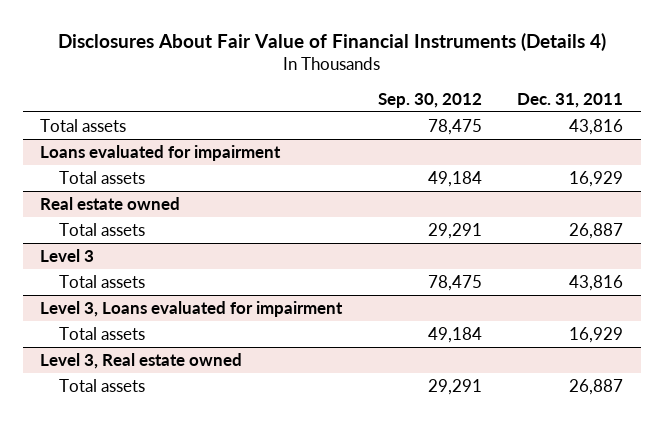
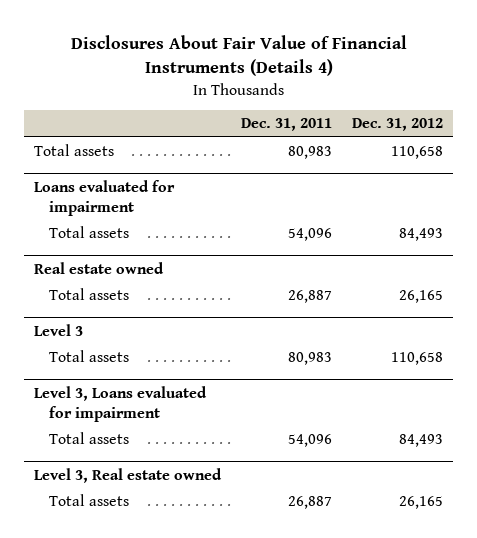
[377,92,482,108] Sep. 30, 2012 -> none
none -> [351,118,443,132] Dec. 31, 2012
[568,118,623,135] 43,816 -> [288,146,333,160] 80,983
[568,170,623,187] 16,929 -> [288,228,333,242] 54,096
[568,274,623,291] 43,816 -> [288,352,333,366] 80,983
[568,326,623,343] 16,929 -> [288,434,333,448] 54,096

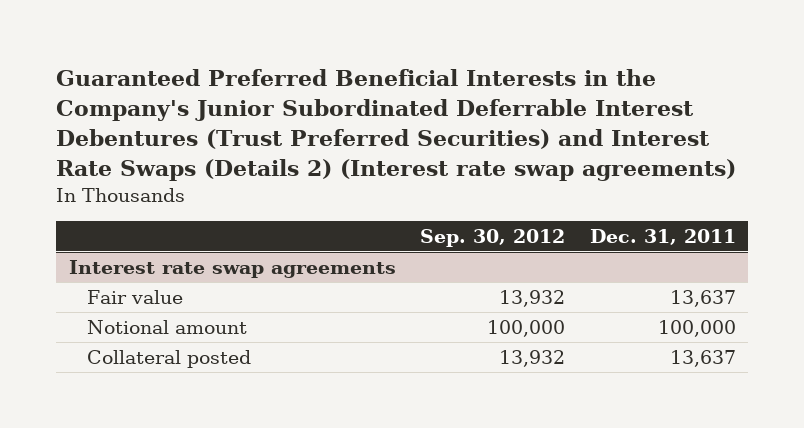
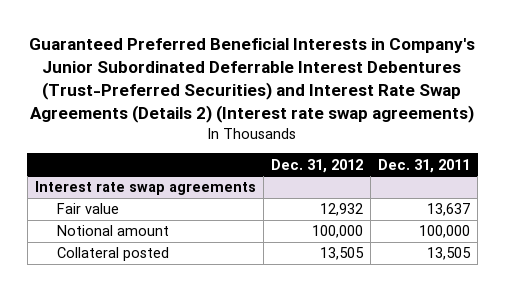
[56,69,737,181] Guaranteed Preferred Beneficial Interests in the Company's Junior Subordinated Deferrable Interest Debentures (Trust Preferred Securities) and Interest Rate Swaps (Details 2) (Interest rate swap agreements) -> [29,38,476,123] Guaranteed Preferred Beneficial Interests in Company's Junior Subordinated Deferrable Interest Debentures (Trust-Preferred Securities) and Interest Rate Swap Agreements (Details 2) (Interest rate swap agreements)
[420,228,566,247] Sep. 30, 2012 -> none
none -> [270,158,363,173] Dec. 31, 2012
[669,350,736,368] 13,637 -> [427,247,472,261] 13,505

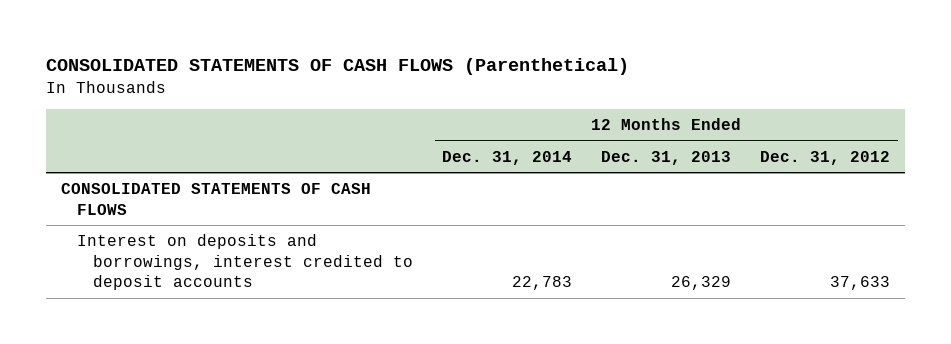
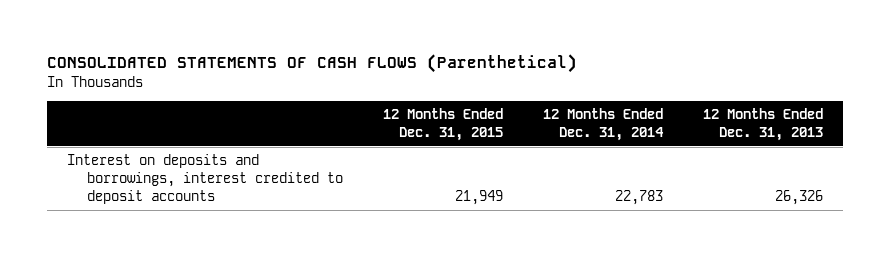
[760,150,891,165] Dec. 31, 2012 -> none
none -> [382,108,503,142] 12 Months Ended Dec. 31, 2015
[60,183,371,215] CONSOLIDATED STATEMENTS OF CASH FLOWS -> none
[671,275,732,290] 26,329 -> [774,190,823,206] 26,326

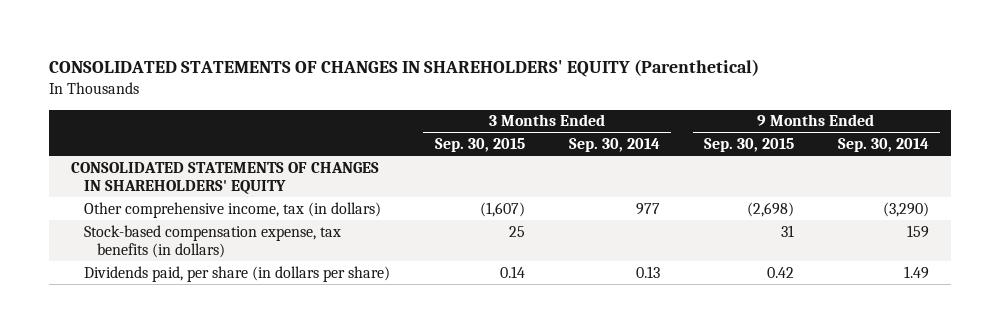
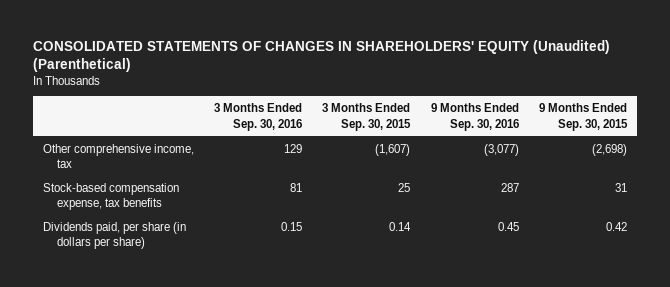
[49,59,760,78] CONSOLIDATED STATEMENTS OF CHANGES IN SHAREHOLDERS' EQUITY (Parenthetical) -> [32,39,610,72] CONSOLIDATED STATEMENTS OF CHANGES IN SHAREHOLDERS' EQUITY (Unaudited) (Parenthetical)
[568,138,660,153] Sep. 30, 2014 -> none
[837,138,929,153] Sep. 30, 2014 -> none
none -> [214,103,303,131] 3 Months Ended Sep. 30, 2016
none -> [430,103,519,131] 9 Months Ended Sep. 30, 2016
[71,161,380,194] CONSOLIDATED STATEMENTS OF CHANGES IN SHAREHOLDERS' EQUITY -> none
[84,201,382,218] Other comprehensive income, tax (in dollars) -> [42,144,194,169] Other comprehensive income, tax
[84,224,342,258] Stock-based compensation expense, tax benefits (in dollars) -> [42,183,179,211] Stock-based compensation expense, tax benefits

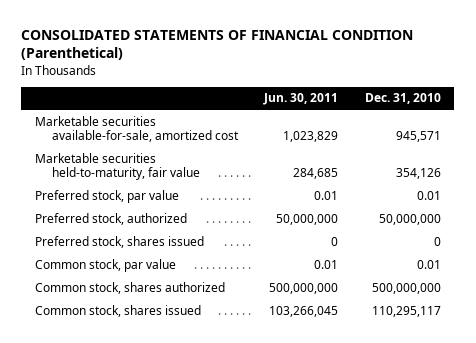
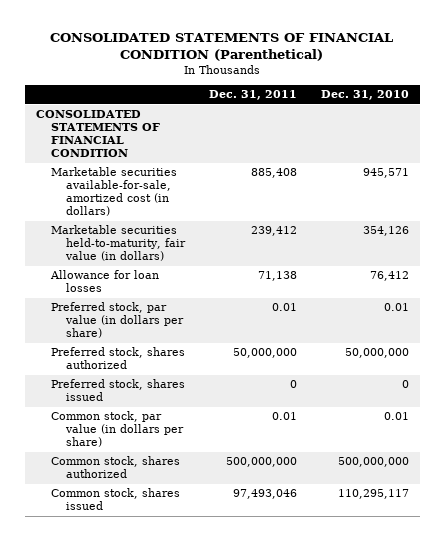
[263,93,339,106] Jun. 30, 2011 -> none
none -> [208,90,297,101] Dec. 31, 2011
none -> [36,110,161,158] CONSOLIDATED STATEMENTS OF FINANCIAL CONDITION
[34,115,239,143] Marketable securities available-for-sale, amortized cost -> [51,167,178,217] Marketable securities available-for-sale, amortized cost (in dollars)
[34,152,200,181] Marketable securities held-to-maturity, fair value -> [51,225,187,262] Marketable securities held-to-maturity, fair value (in dollars)
none -> [50,270,160,293] Allowance for loan losses
[34,189,179,203] Preferred stock, par value -> [51,302,185,339] Preferred stock, par value (in dollars per share)
[34,212,187,225] Preferred stock, authorized -> [51,347,186,370] Preferred stock, shares authorized
[34,258,176,272] Common stock, par value -> [51,411,185,448] Common stock, par value (in dollars per share)

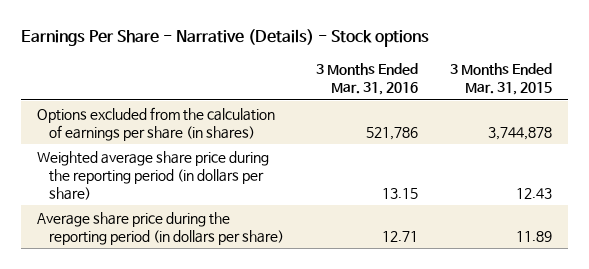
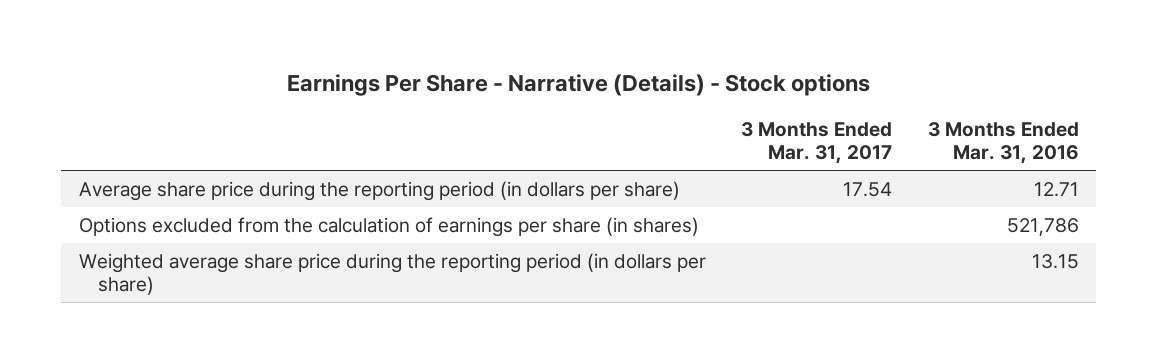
[450,63,553,95] 3 Months Ended Mar. 31, 2015 -> none
none -> [741,122,893,164] 3 Months Ended Mar. 31, 2017
[36,211,285,245] Average share price during the reporting period (in dollars per share) -> [78,181,680,202] Average share price during the reporting period (in dollars per share)

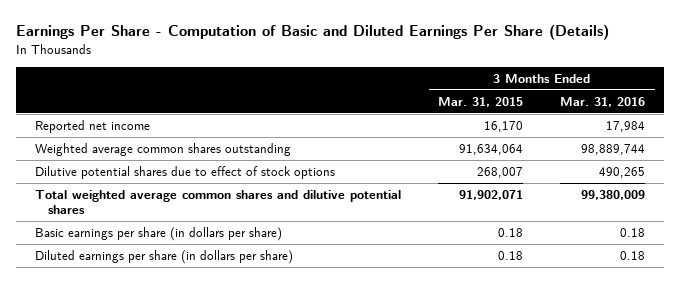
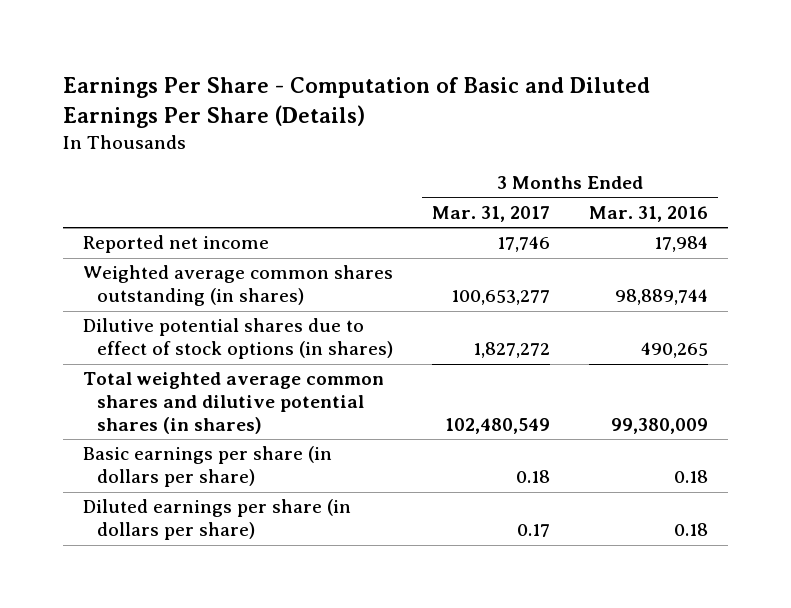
[438,96,524,107] Mar. 31, 2015 -> none
none -> [431,206,550,223] Mar. 31, 2017
[34,143,291,157] Weighted average common shares outstanding -> [82,265,393,307] Weighted average common shares outstanding (in shares)
[34,166,335,180] Dilutive potential shares due to effect of stock options -> [82,318,393,360] Dilutive potential shares due to effect of stock options (in shares)
[34,190,401,215] Total weighted average common shares and dilutive potential shares -> [82,372,384,435] Total weighted average common shares and dilutive potential shares (in shares)

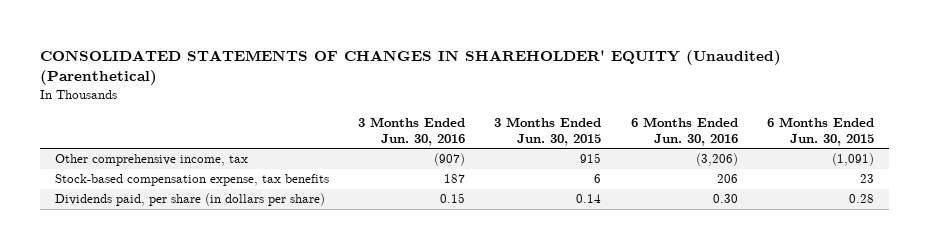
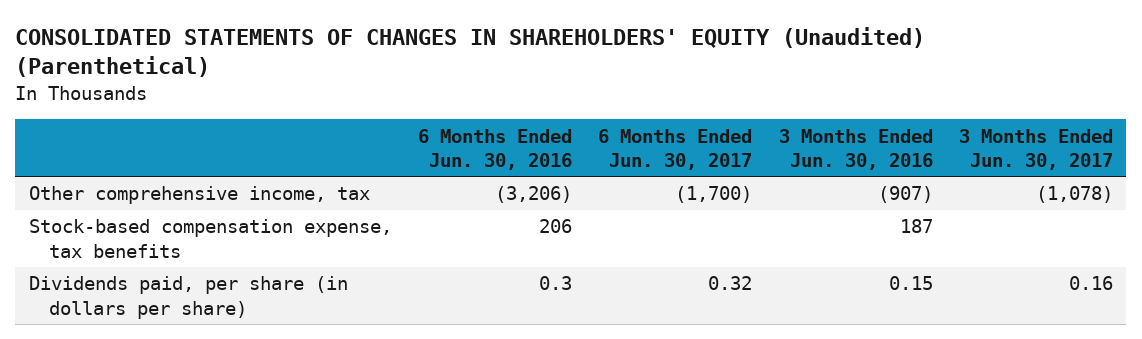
[40,49,782,86] CONSOLIDATED STATEMENTS OF CHANGES IN SHAREHOLDER' EQUITY (Unaudited) (Parenthetical) -> [15,26,926,78] CONSOLIDATED STATEMENTS OF CHANGES IN SHAREHOLDERS' EQUITY (Unaudited) (Parenthetical)
[494,116,602,146] 3 Months Ended Jun. 30, 2015 -> none
[767,116,875,146] 6 Months Ended Jun. 30, 2015 -> none
none -> [598,128,753,170] 6 Months Ended Jun. 30, 2017
none -> [959,128,1114,170] 3 Months Ended Jun. 30, 2017
[712,194,738,204] 0.30 -> [538,276,572,291] 0.3

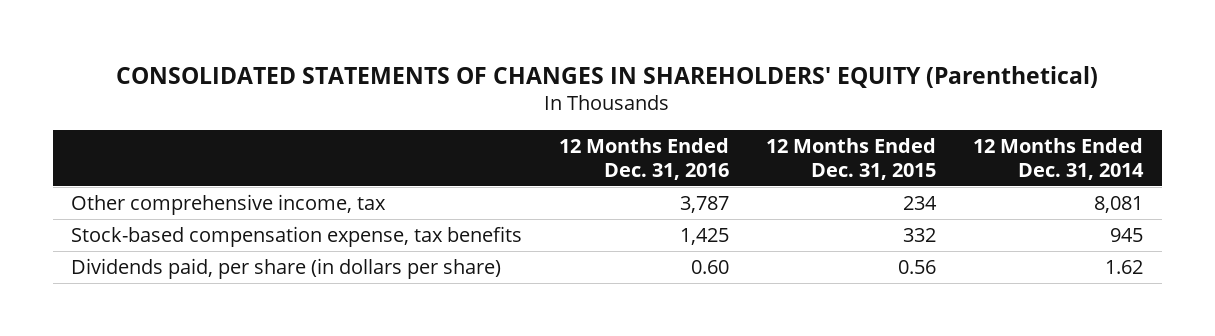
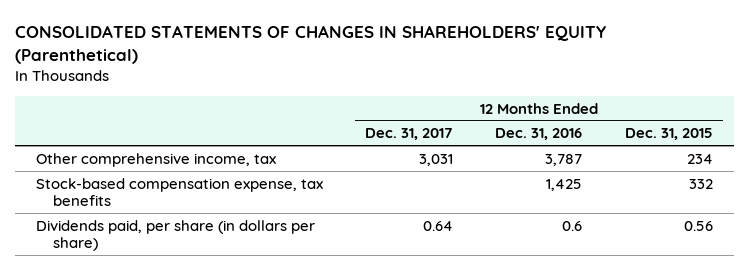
[973,137,1145,181] 12 Months Ended Dec. 31, 2014 -> none
none -> [365,128,454,141] Dec. 31, 2017
[691,259,730,274] 0.60 -> [562,220,583,231] 0.6

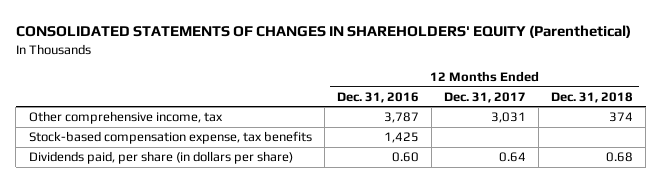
[624,128,713,141] Dec. 31, 2015 -> none
none -> [551,91,634,103] Dec. 31, 2018
[562,220,583,231] 0.6 -> [391,152,419,163] 0.60

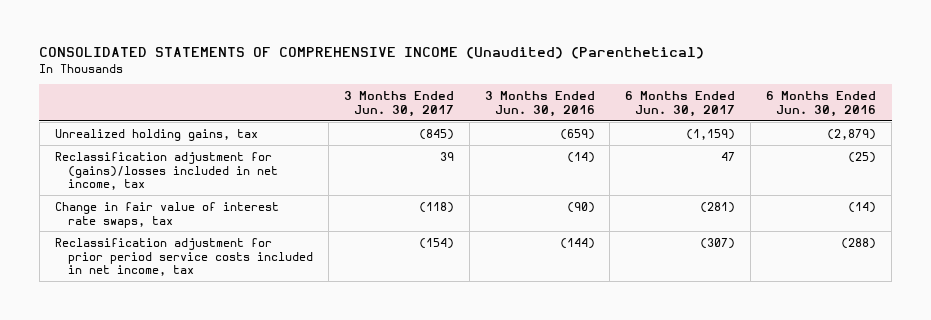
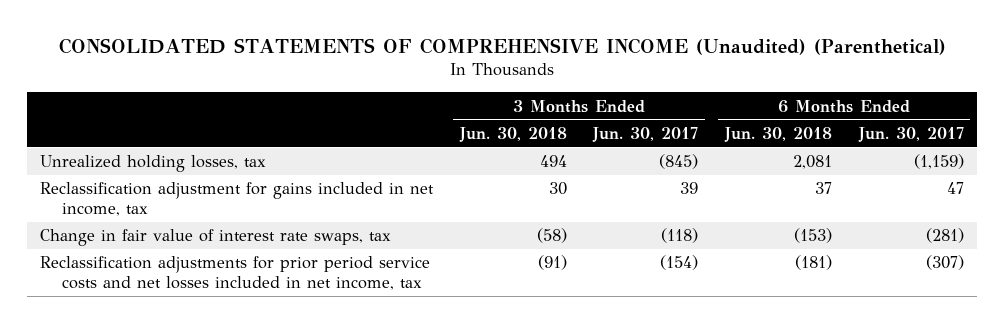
[484,90,595,117] 3 Months Ended Jun. 30, 2016 -> none
[766,90,877,117] 6 Months Ended Jun. 30, 2016 -> none
none -> [458,127,567,143] Jun. 30, 2018
none -> [724,127,833,143] Jun. 30, 2018
[54,128,258,141] Unrealized holding gains, tax -> [40,155,267,173] Unrealized holding losses, tax
[54,151,278,191] Reclassification adjustment for (gains)/losses included in net income, tax -> [40,182,435,217] Reclassification adjustment for gains included in net income, tax
[54,237,313,277] Reclassification adjustment for prior period service costs included in net income, tax -> [40,256,431,291] Reclassification adjustments for prior period service costs and net losses included in net income, tax

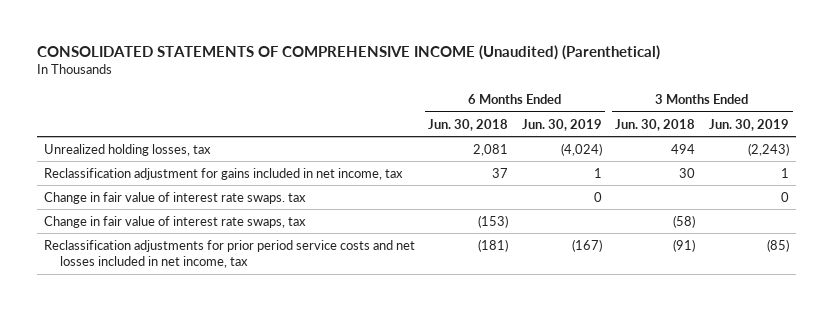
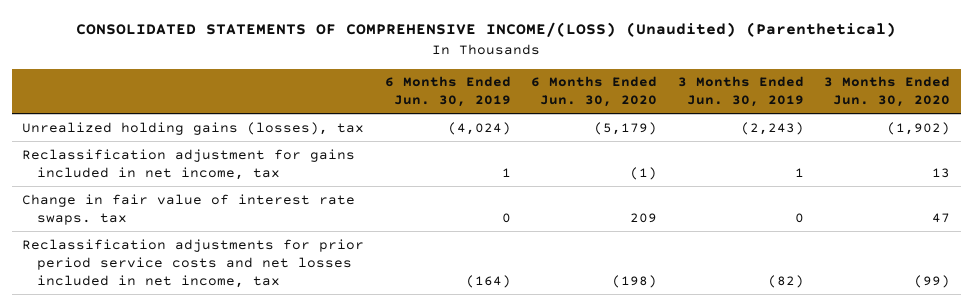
[36,44,660,60] CONSOLIDATED STATEMENTS OF COMPREHENSIVE INCOME (Unaudited) (Parenthetical) -> [76,22,897,38] CONSOLIDATED STATEMENTS OF COMPREHENSIVE INCOME/(LOSS) (Unaudited) (Parenthetical)
[428,118,509,131] Jun. 30, 2018 -> none
[615,118,696,131] Jun. 30, 2018 -> none
none -> [531,76,658,108] 6 Months Ended Jun. 30, 2020
none -> [824,76,951,108] 3 Months Ended Jun. 30, 2020
[43,143,211,156] Unrealized holding losses, tax -> [22,121,365,135] Unrealized holding gains (losses), tax
[43,215,306,228] Change in fair value of interest rate swaps, tax -> none
[571,238,602,252] (167) -> [465,274,511,288] (164)
[767,238,790,252] (85) -> [767,274,804,288] (82)

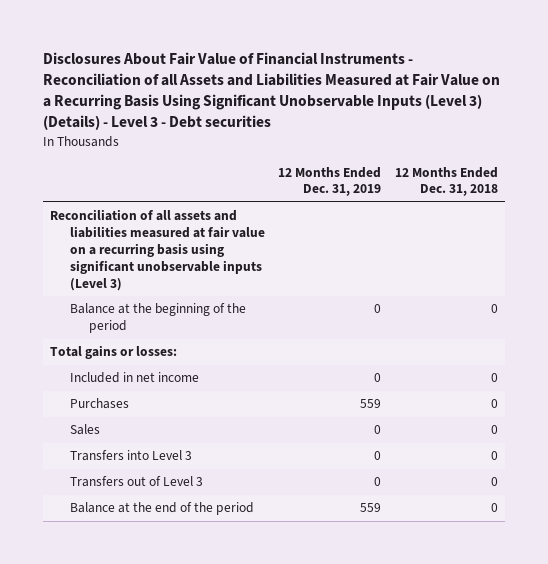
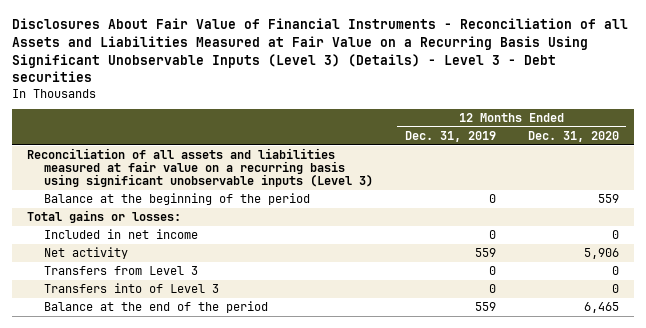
[394,166,498,197] 12 Months Ended Dec. 31, 2018 -> none
none -> [527,130,619,142] Dec. 31, 2020
[69,424,100,436] Sales -> none
[69,398,129,410] Purchases -> [44,246,129,259] Net activity
[69,450,192,462] Transfers into Level 3 -> [44,265,199,275] Transfers from Level 3
[69,476,203,488] Transfers out of Level 3 -> [44,282,220,293] Transfers into of Level 3

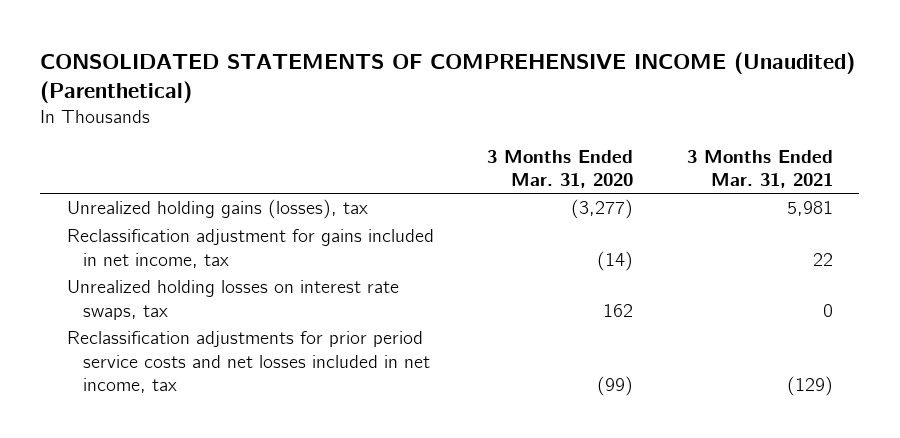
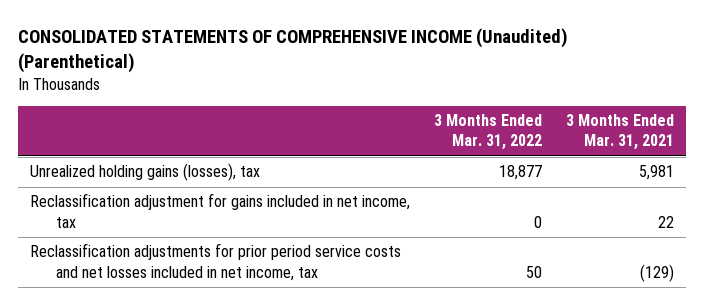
[487,149,634,188] 3 Months Ended Mar. 31, 2020 -> none
none -> [434,113,543,151] 3 Months Ended Mar. 31, 2022
[66,280,399,320] Unrealized holding losses on interest rate swaps, tax -> none

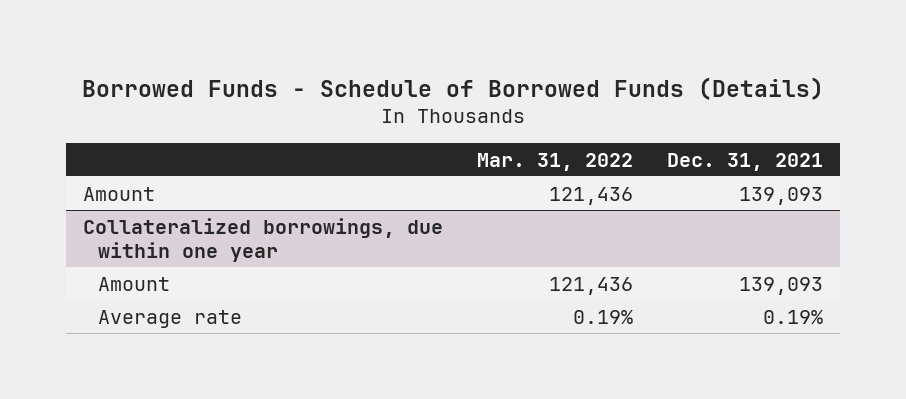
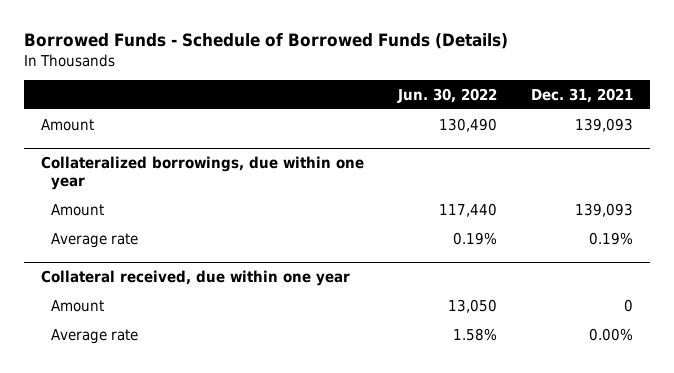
[476,152,633,171] Mar. 31, 2022 -> none
none -> [396,87,497,103] Jun. 30, 2022
none -> [40,269,350,286] Collateral received, due within one year
none -> [51,299,105,312] Amount
none -> [51,328,139,344] Average rate

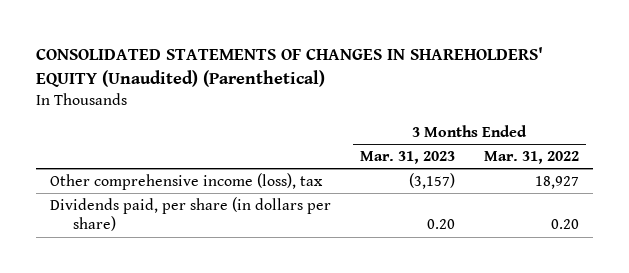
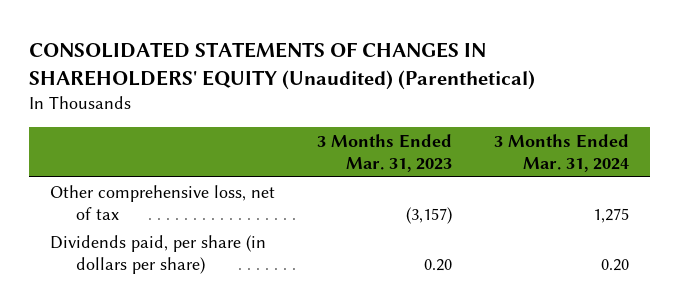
[483,150,579,164] Mar. 31, 2022 -> none
none -> [494,133,630,172] 3 Months Ended Mar. 31, 2024
[50,172,324,190] Other comprehensive income (loss), tax -> [49,184,275,220] Other comprehensive loss, net of tax

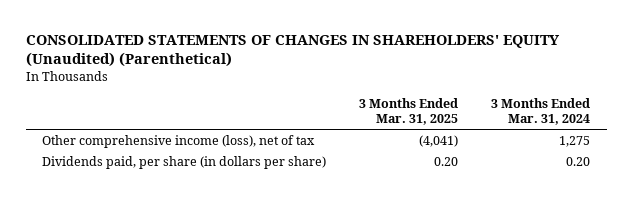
[317,133,453,172] 3 Months Ended Mar. 31, 2023 -> none
none -> [359,98,459,126] 3 Months Ended Mar. 31, 2025
[49,184,275,220] Other comprehensive loss, net of tax -> [42,134,316,148] Other comprehensive income (loss), net of tax

